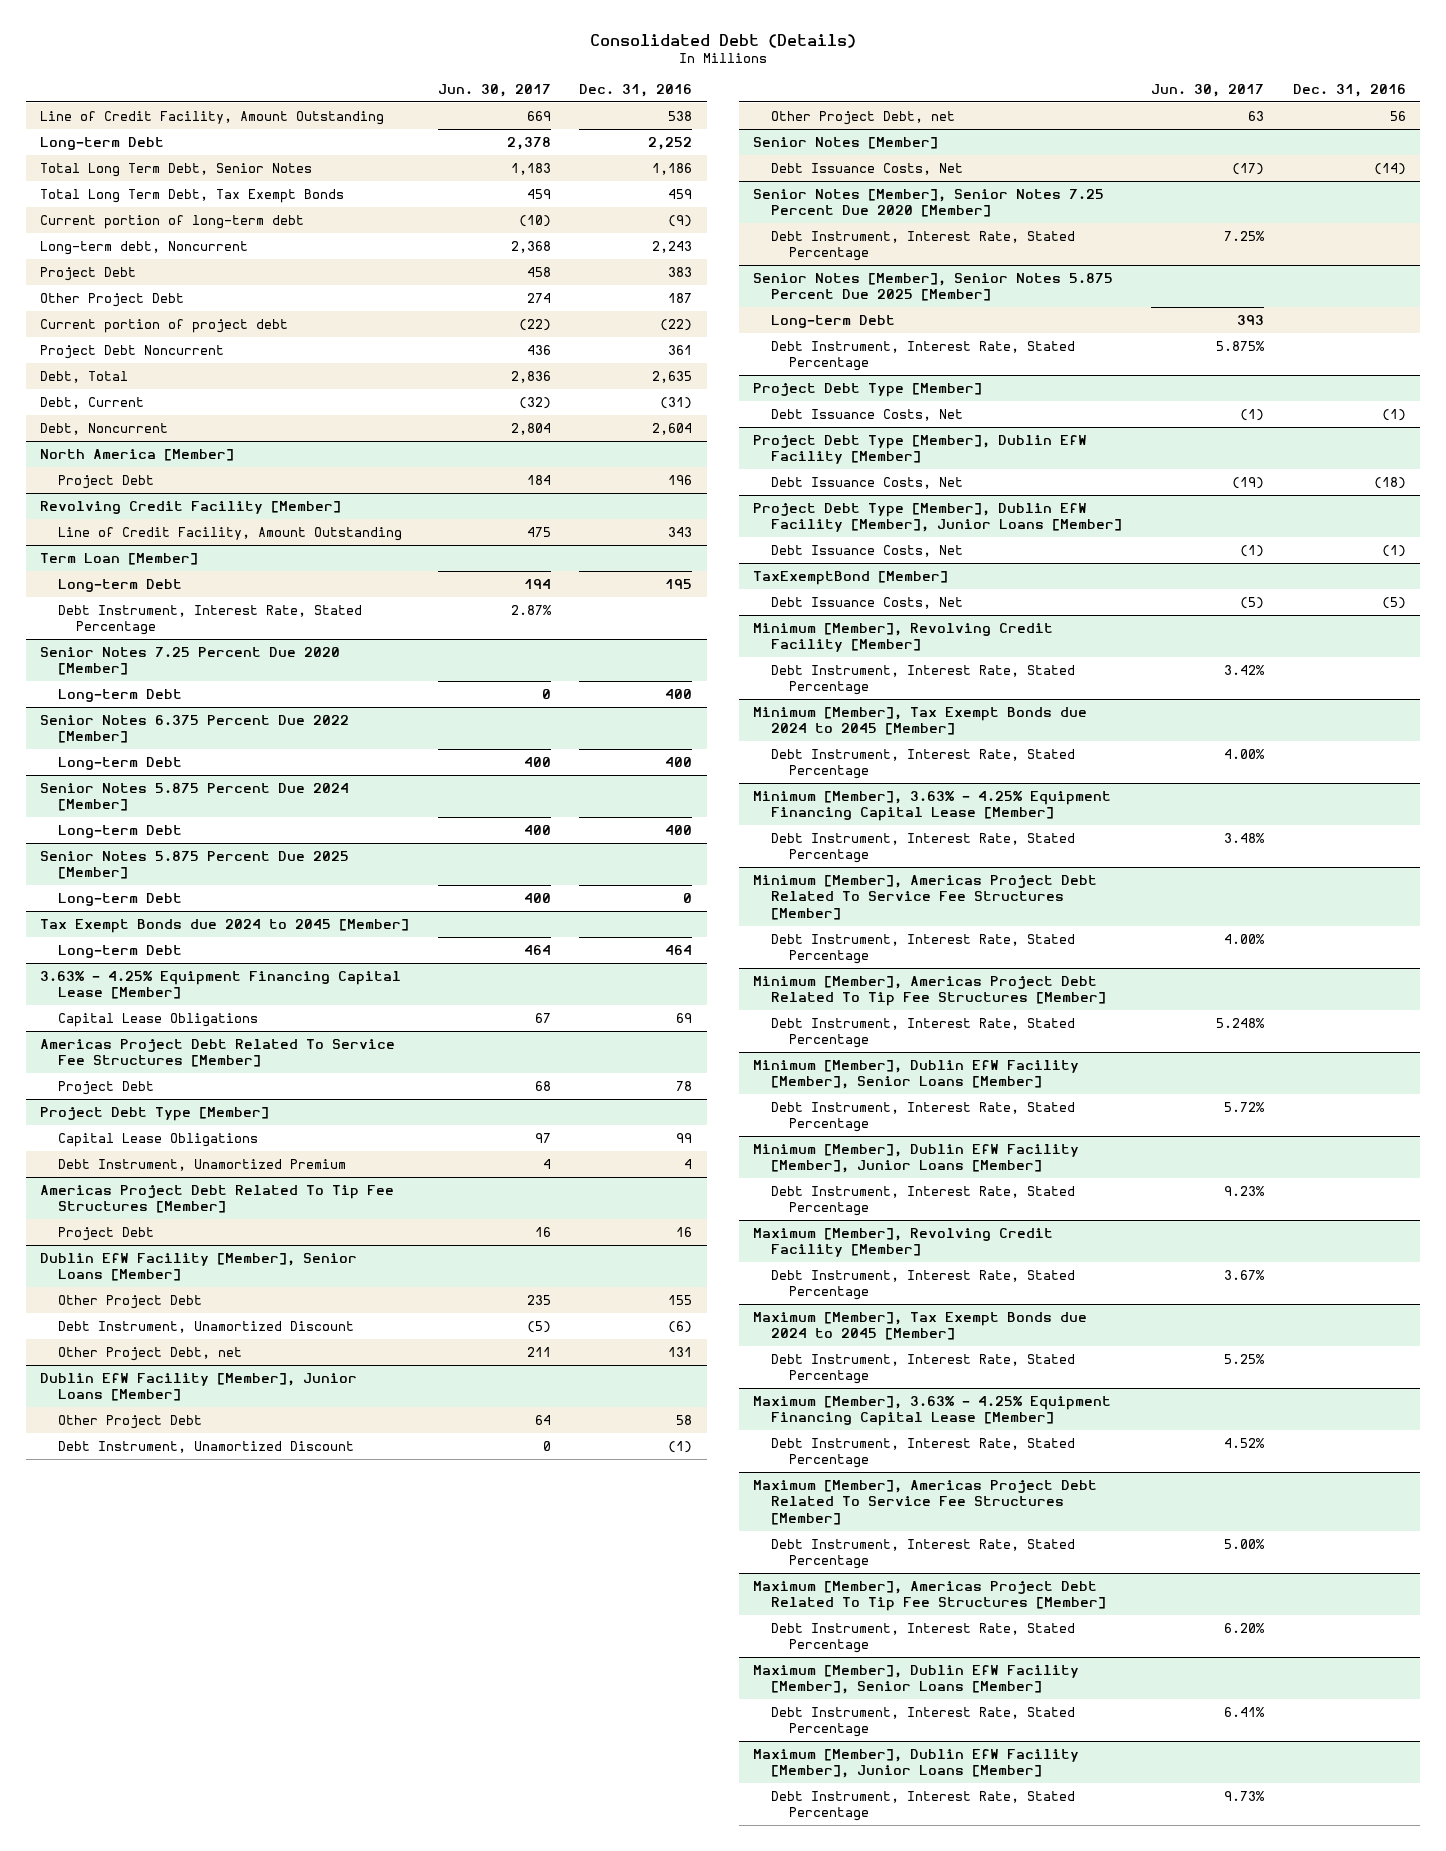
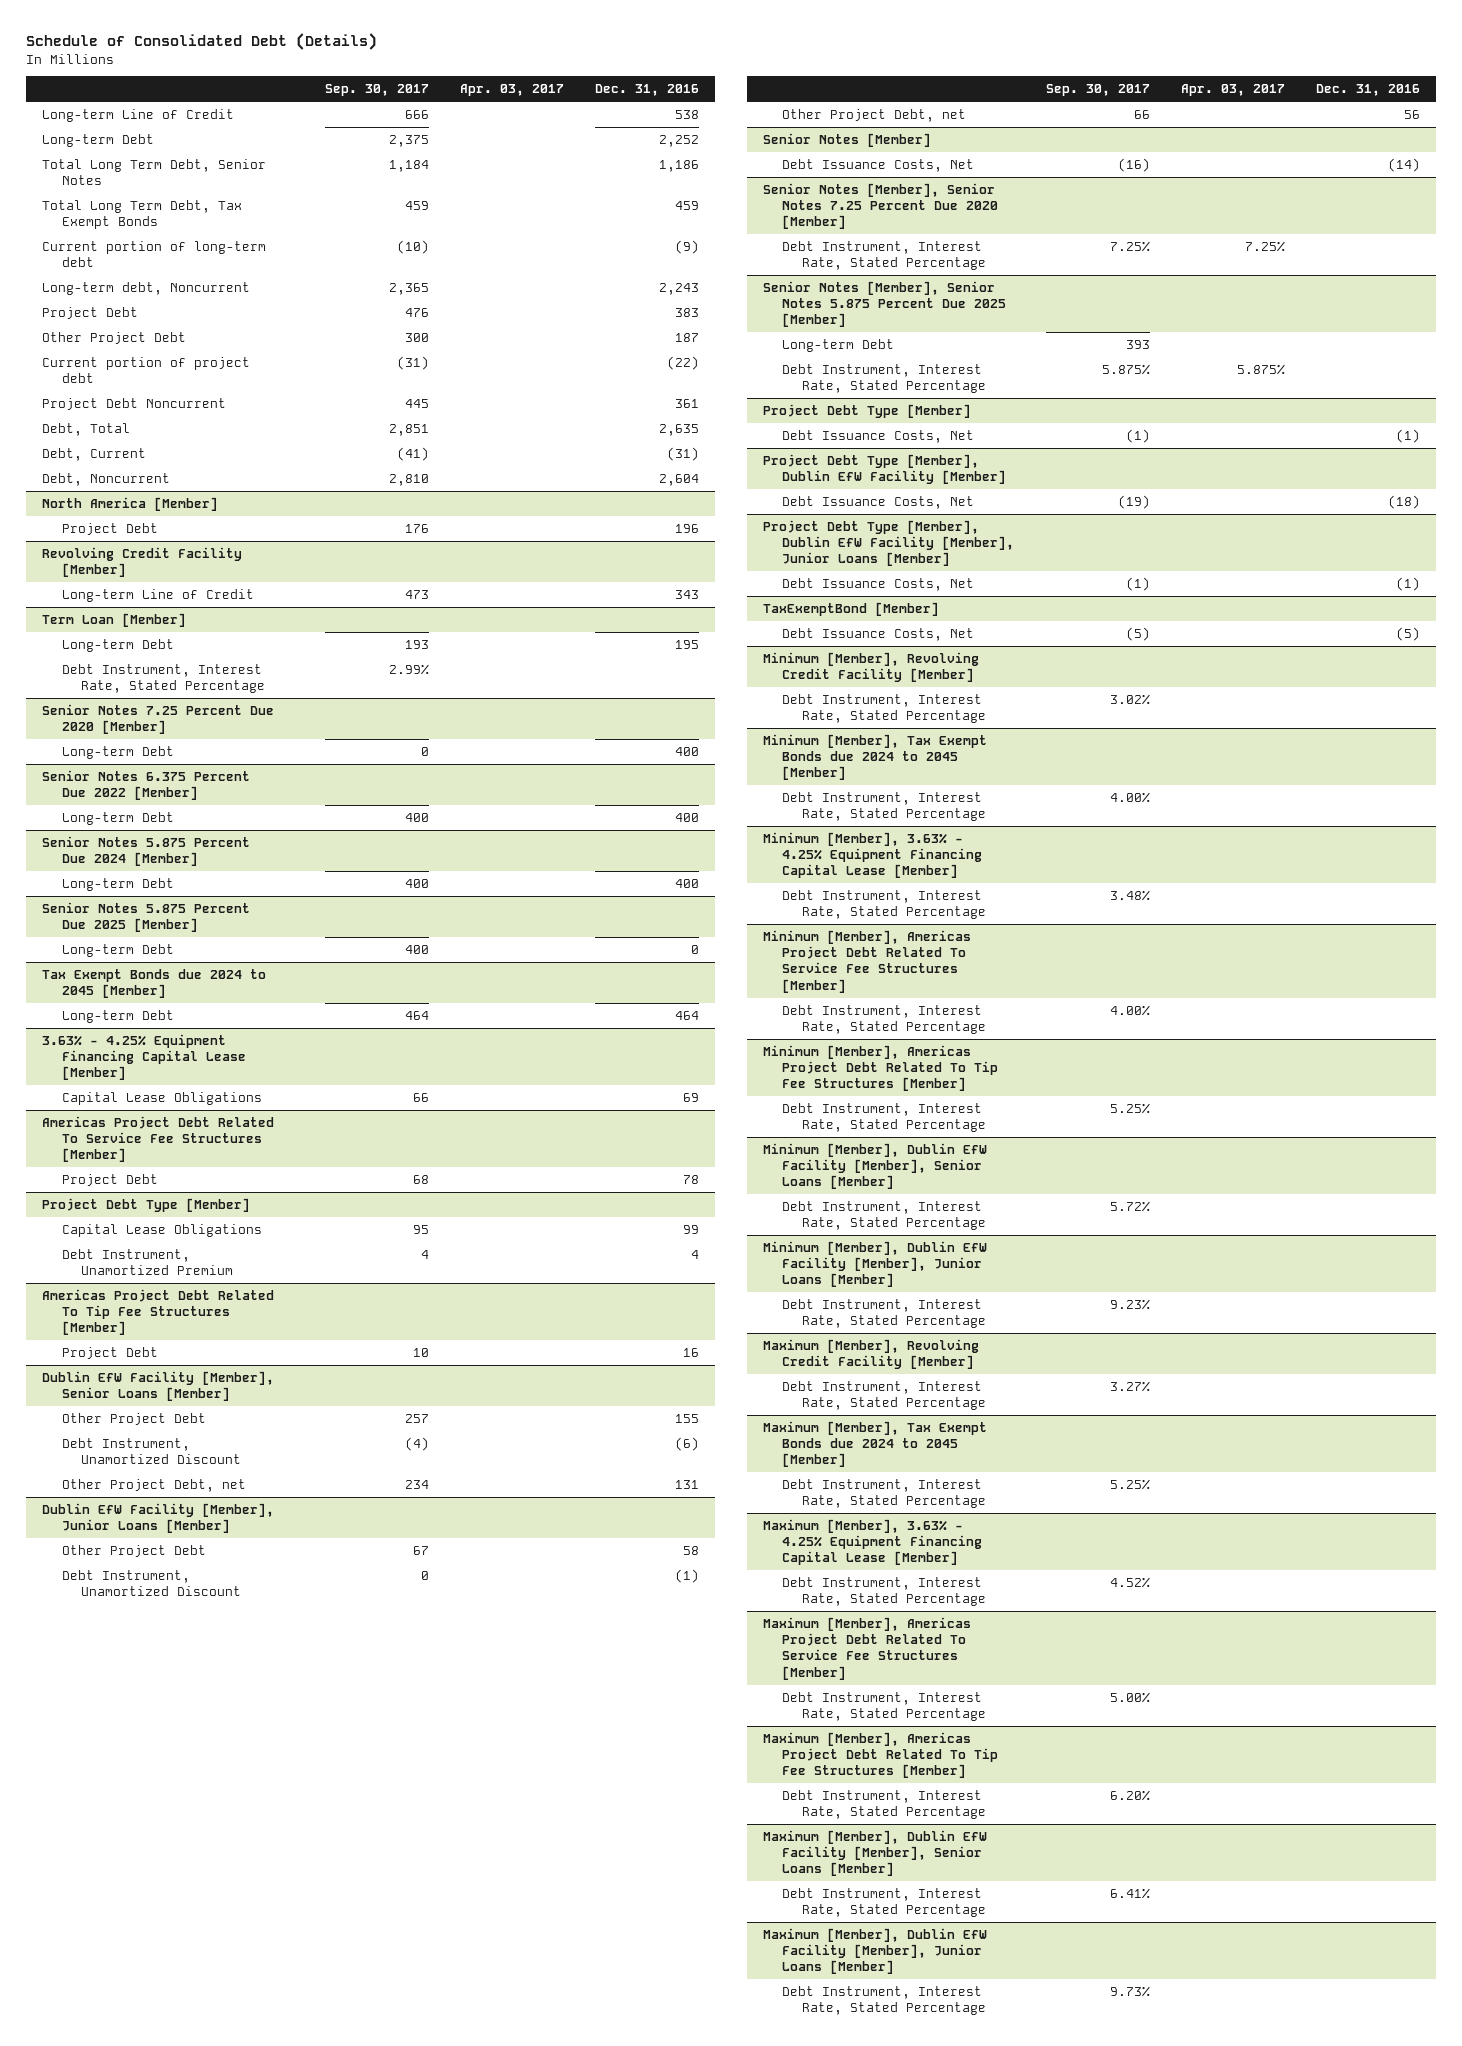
[589,33,856,48] Consolidated Debt (Details) -> [26,33,378,51] Schedule of Consolidated Debt (Details)
[437,83,551,97] Jun. 30, 2017 -> none
none -> [324,84,429,97] Sep. 30, 2017
none -> [460,84,565,97] Apr. 03, 2017
[40,110,385,125] Line of Credit Facility, Amount Outstanding -> [41,108,234,122] Long-term Line of Credit
[58,526,403,541] Line of Credit Facility, Amount Outstanding -> [61,588,254,602] Long-term Line of Credit

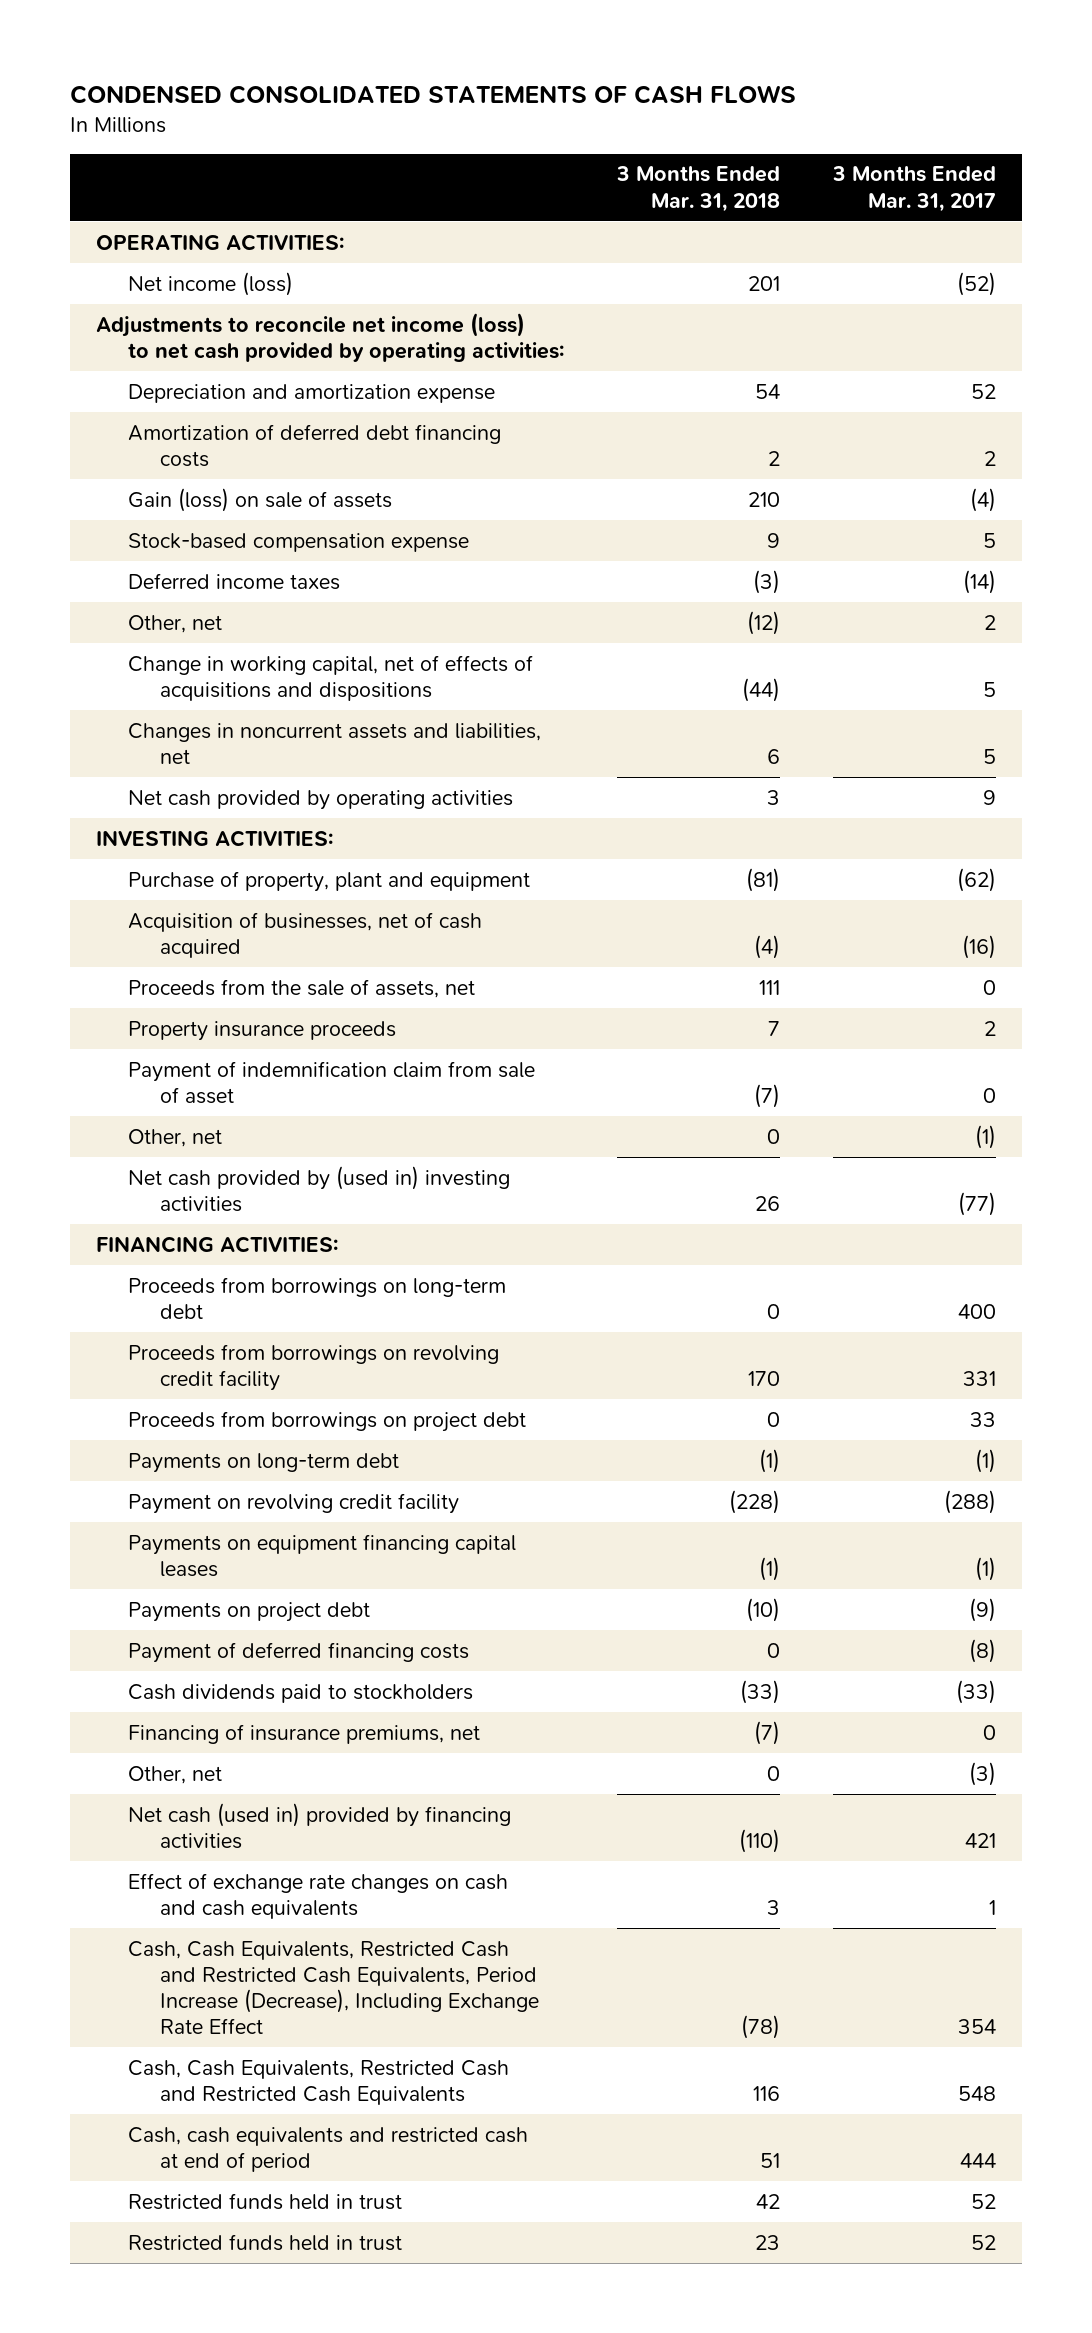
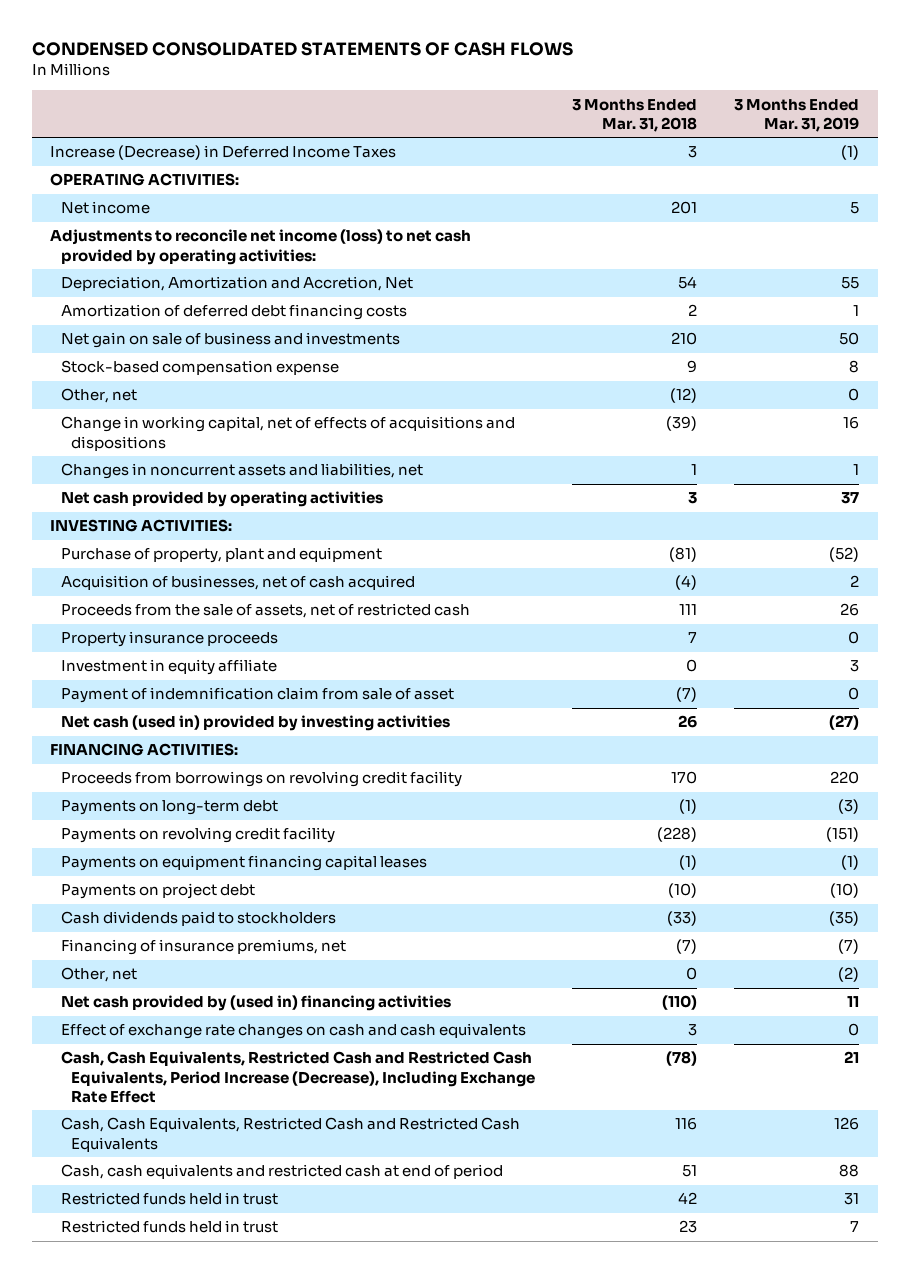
[831,166,996,212] 3 Months Ended Mar. 31, 2017 -> none
none -> [734,98,860,132] 3 Months Ended Mar. 31, 2019
none -> [50,145,397,161] Increase (Decrease) in Deferred Income Taxes
[128,271,294,296] Net income (loss) -> [60,201,150,215] Net income
[128,383,496,403] Depreciation and amortization expense -> [60,276,413,292] Depreciation, Amortization and Accretion, Net
[128,487,393,512] Gain (loss) on sale of assets -> [60,332,400,349] Net gain on sale of business and investments
[128,572,341,590] Deferred income taxes -> none
[742,677,781,702] (44) -> [666,416,698,432] (39)
[767,748,781,764] 6 -> [691,464,698,476] 1
[128,978,476,998] Proceeds from the sale of assets, net -> [60,603,470,619] Proceeds from the sale of assets, net of restricted cash
none -> [60,659,277,676] Investment in equity affiliate
[128,1128,223,1147] Other, net -> none
[128,1165,511,1212] Net cash provided by (used in) investing activities -> [60,715,450,732] Net cash (used in) provided by investing activities
[128,1276,507,1319] Proceeds from borrowings on long-term debt -> none
[128,1410,527,1432] Proceeds from borrowings on project debt -> none
[128,1492,460,1514] Payment on revolving credit facility -> [60,827,335,844] Payments on revolving credit facility
[128,1641,470,1663] Payment of deferred financing costs -> none
[128,1802,512,1849] Net cash (used in) provided by financing activities -> [60,995,451,1012] Net cash provided by (used in) financing activities

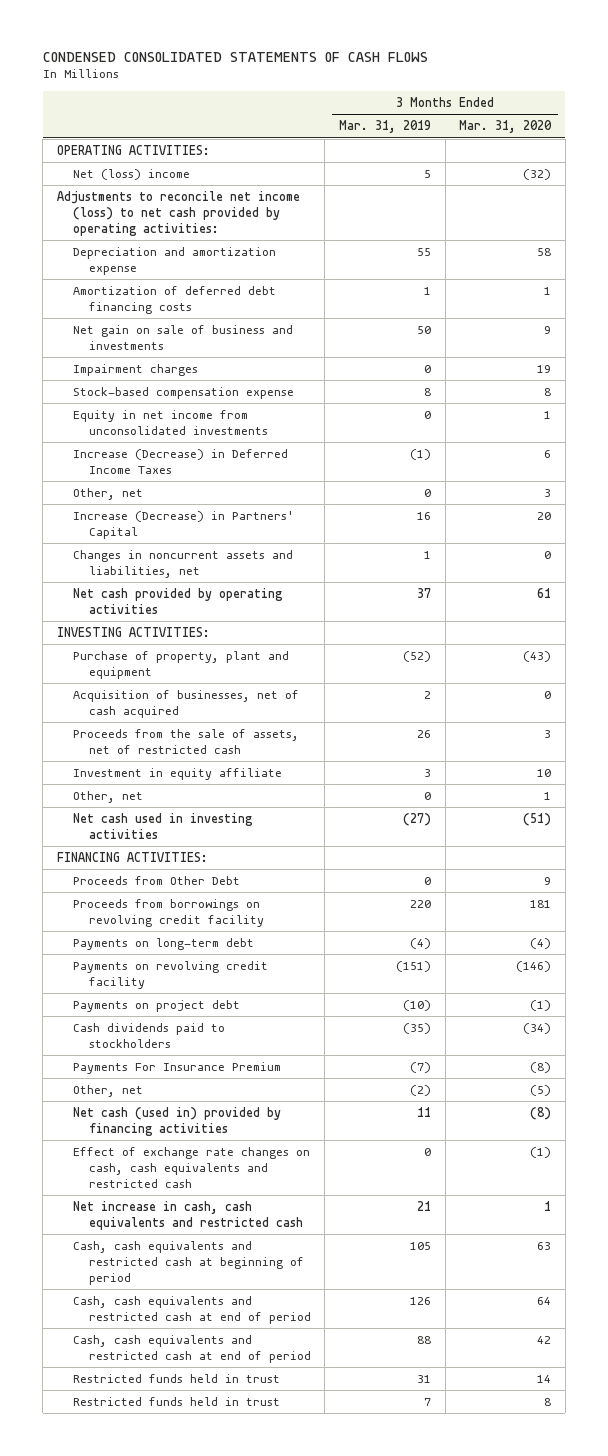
[572,98,698,132] 3 Months Ended Mar. 31, 2018 -> none
none -> [459,120,553,134] Mar. 31, 2020
[60,201,150,215] Net income -> [72,168,190,180] Net (loss) income
[60,276,413,292] Depreciation, Amortization and Accretion, Net -> [72,246,276,275] Depreciation and amortization expense
none -> [72,363,198,376] Impairment charges
none -> [72,409,268,435] Equity in net income from unconsolidated investments
[50,145,397,161] Increase (Decrease) in Deferred Income Taxes -> [72,448,288,474] Increase (Decrease) in Deferred Income Taxes
[60,416,515,451] Change in working capital, net of effects of acquisitions and dispositions -> none
none -> [72,510,294,539] Increase (Decrease) in Partners' Capital
[60,631,278,648] Property insurance proceeds -> none
[60,687,454,704] Payment of indemnification claim from sale of asset -> none
none -> [72,790,143,803] Other, net
[60,715,450,732] Net cash (used in) provided by investing activities -> [72,812,253,839] Net cash used in investing activities
none -> [72,875,240,885] Proceeds from Other Debt
[838,799,860,815] (3) -> [410,937,432,949] (4)
[60,855,427,872] Payments on equipment financing capital leases -> none
[60,939,346,956] Financing of insurance premiums, net -> none
none -> [72,1061,281,1074] Payments For Insurance Premium
[60,995,451,1012] Net cash provided by (used in) financing activities -> [72,1106,281,1136] Net cash (used in) provided by financing activities
[60,1023,526,1040] Effect of exchange rate changes on cash and cash equivalents -> [72,1146,310,1188] Effect of exchange rate changes on cash, cash equivalents and restricted cash
[60,1051,536,1103] Cash, Cash Equivalents, Restricted Cash and Restricted Cash Equivalents, Period Increase (Decrease), Including Exchange Rate Effect -> [72,1200,303,1230] Net increase in cash, cash equivalents and restricted cash
[60,1117,520,1152] Cash, Cash Equivalents, Restricted Cash and Restricted Cash Equivalents -> [72,1240,304,1285] Cash, cash equivalents and restricted cash at beginning of period
[834,1117,860,1131] 126 -> [410,1241,432,1250] 105
none -> [72,1295,311,1324] Cash, cash equivalents and restricted cash at end of period

